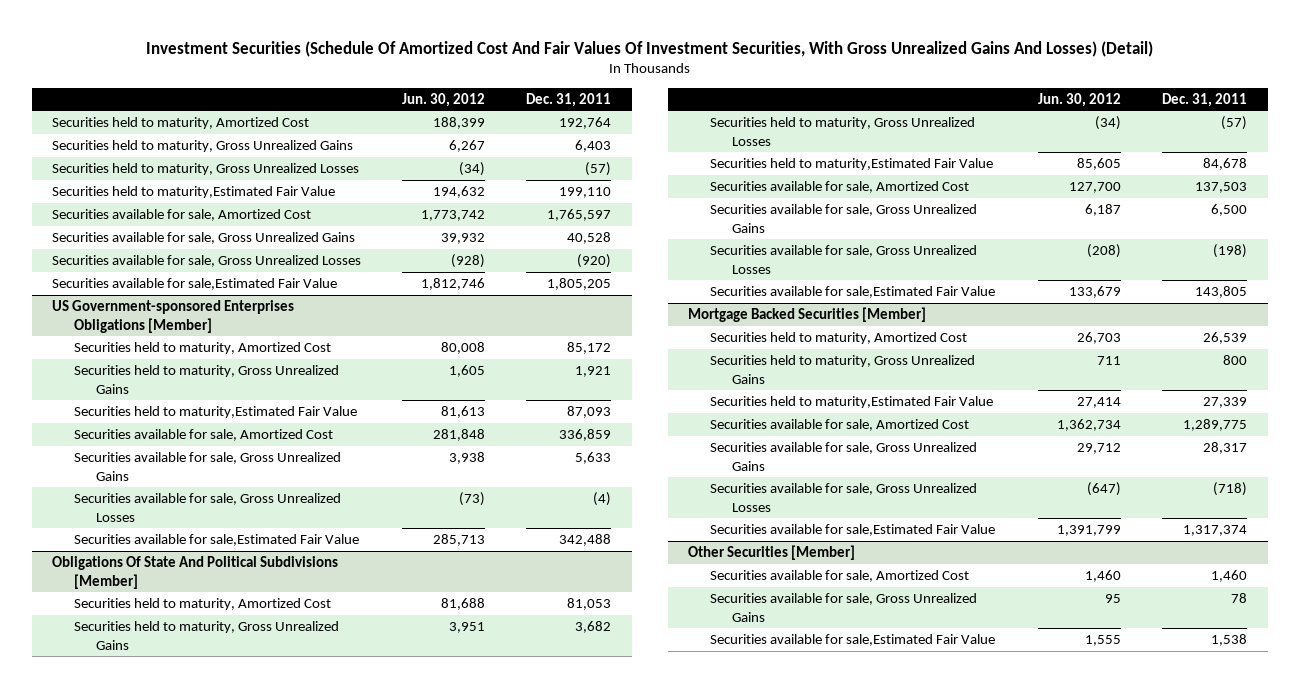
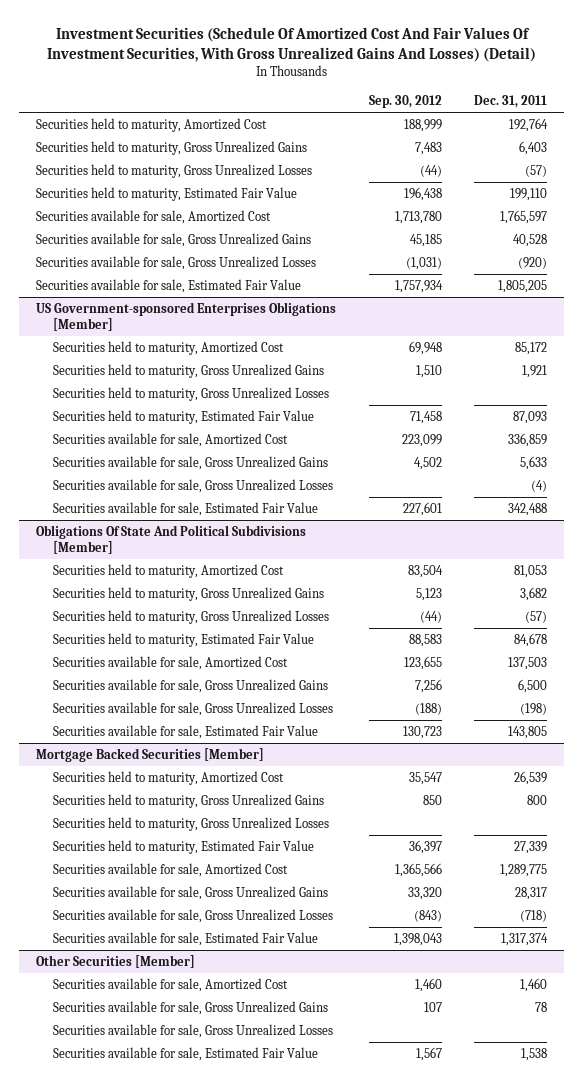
[402,92,486,107] Jun. 30, 2012 -> none
none -> [368,95,442,109] Sep. 30, 2012
[52,185,336,198] Securities held to maturity,Estimated Fair Value -> [35,186,297,201] Securities held to maturity, Estimated Fair Value
[52,277,338,290] Securities available for sale,Estimated Fair Value -> [35,278,301,293] Securities available for sale, Estimated Fair Value
none -> [53,386,330,401] Securities held to maturity, Gross Unrealized Losses
[74,405,358,418] Securities held to maturity,Estimated Fair Value -> [53,409,315,424] Securities held to maturity, Estimated Fair Value
[74,533,360,546] Securities available for sale,Estimated Fair Value -> [53,501,319,516] Securities available for sale, Estimated Fair Value
[710,157,994,170] Securities held to maturity,Estimated Fair Value -> [53,632,315,647] Securities held to maturity, Estimated Fair Value
[710,285,996,298] Securities available for sale,Estimated Fair Value -> [53,724,319,739] Securities available for sale, Estimated Fair Value
none -> [53,816,330,831] Securities held to maturity, Gross Unrealized Losses
[710,395,994,408] Securities held to maturity,Estimated Fair Value -> [53,839,315,854] Securities held to maturity, Estimated Fair Value
[710,523,996,536] Securities available for sale,Estimated Fair Value -> [53,931,319,946] Securities available for sale, Estimated Fair Value
none -> [53,1023,334,1038] Securities available for sale, Gross Unrealized Losses
[710,633,996,646] Securities available for sale,Estimated Fair Value -> [53,1046,319,1061] Securities available for sale, Estimated Fair Value

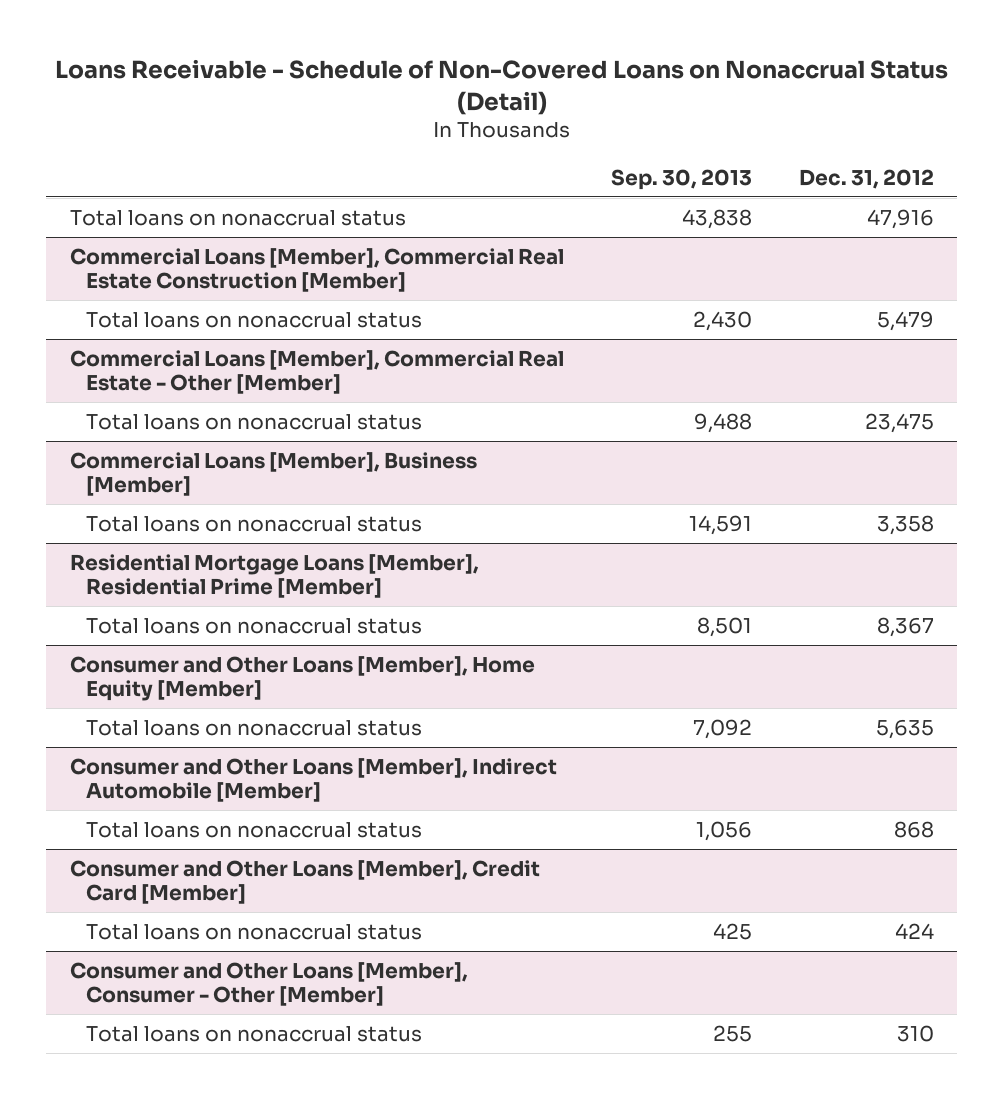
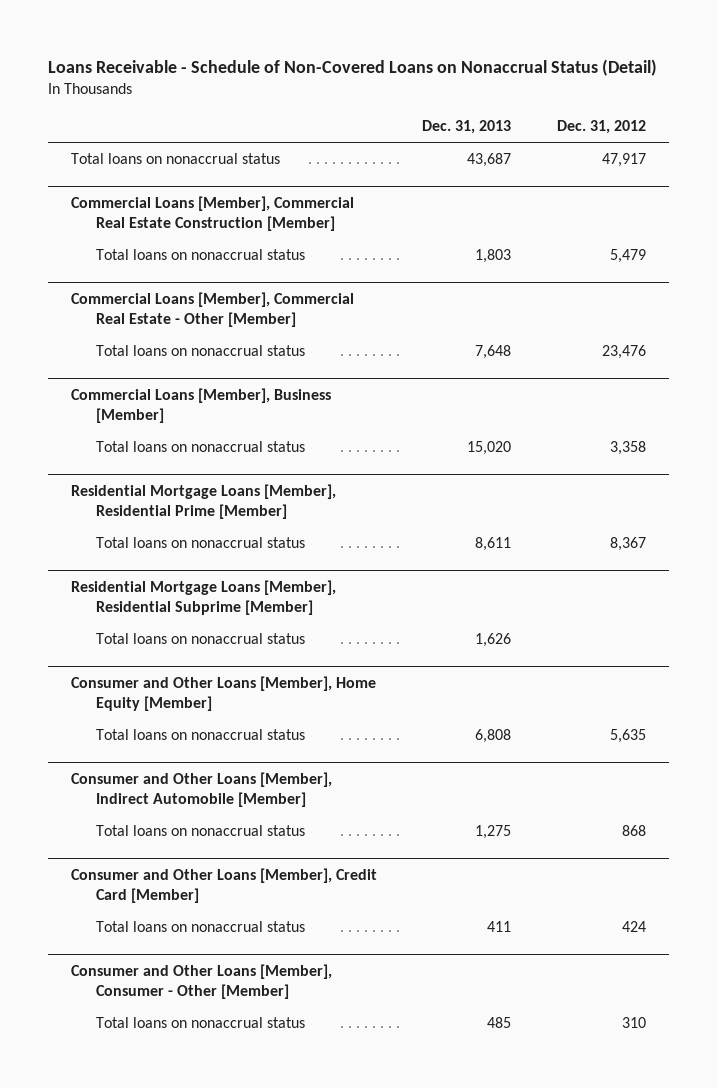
[610,168,752,190] Sep. 30, 2013 -> none
none -> [422,120,512,135] Dec. 31, 2013
[866,208,934,229] 47,916 -> [601,153,646,168] 47,917
[864,412,934,433] 23,475 -> [601,345,646,360] 23,476
none -> [70,579,336,615] Residential Mortgage Loans [Member], Residential Subprime [Member]
none -> [96,633,306,645] Total loans on nonaccrual status

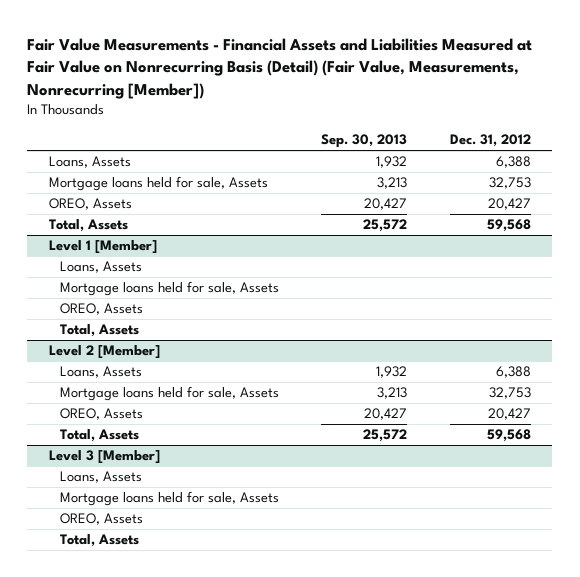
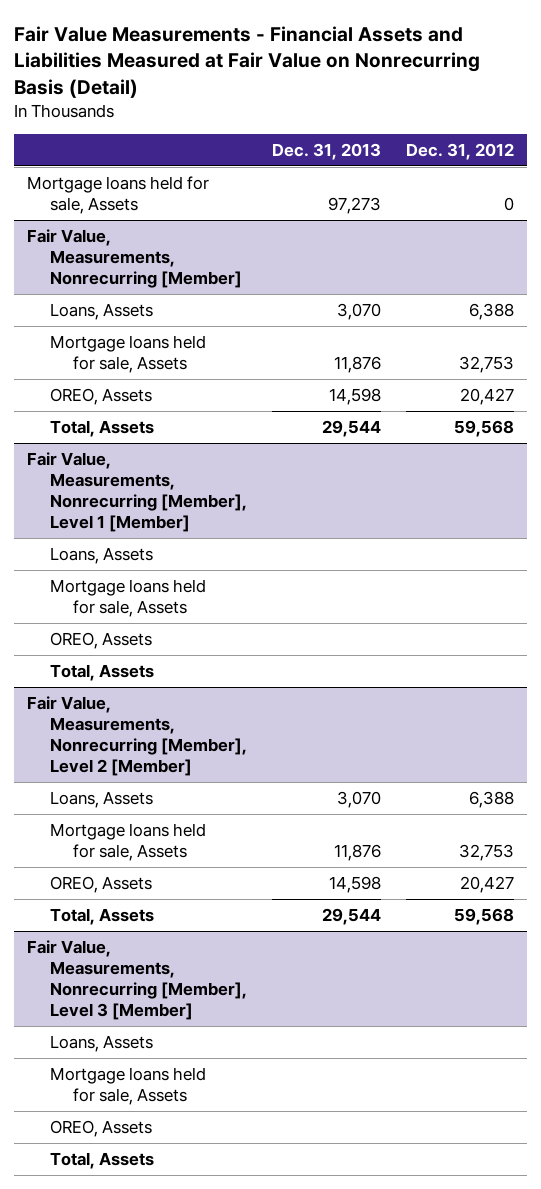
[27,37,533,99] Fair Value Measurements - Financial Assets and Liabilities Measured at Fair Value on Nonrecurring Basis (Detail) (Fair Value, Measurements, Nonrecurring [Member]) -> [14,25,481,98] Fair Value Measurements - Financial Assets and Liabilities Measured at Fair Value on Nonrecurring Basis (Detail)
[321,134,408,149] Sep. 30, 2013 -> none
none -> [272,142,382,160] Dec. 31, 2013
none -> [27,176,210,214] Mortgage loans held for sale, Assets
none -> [27,229,242,288] Fair Value, Measurements, Nonrecurring [Member]
[48,240,157,255] Level 1 [Member] -> none
none -> [27,452,247,532] Fair Value, Measurements, Nonrecurring [Member], Level 1 [Member]
[48,345,160,360] Level 2 [Member] -> none
none -> [27,696,247,776] Fair Value, Measurements, Nonrecurring [Member], Level 2 [Member]
[48,450,160,465] Level 3 [Member] -> none
none -> [27,940,247,1020] Fair Value, Measurements, Nonrecurring [Member], Level 3 [Member]

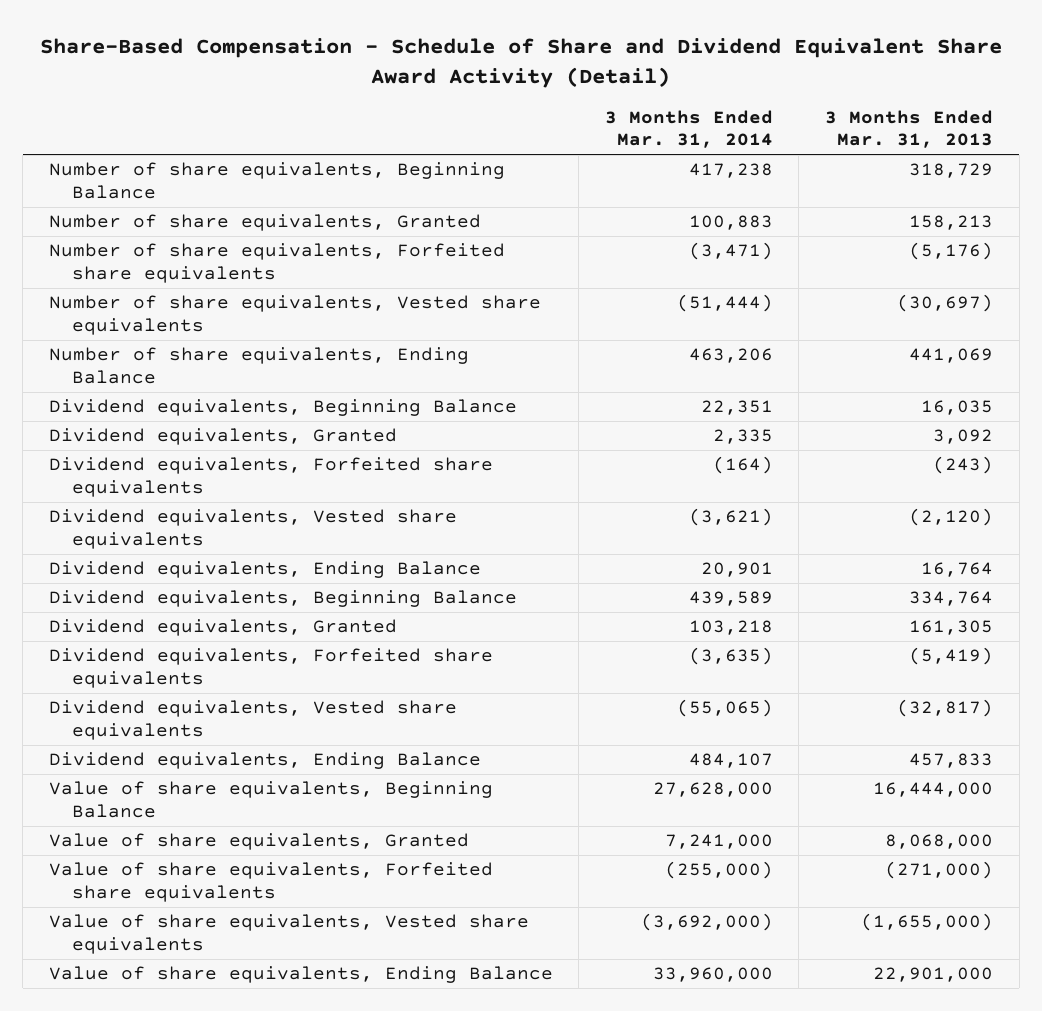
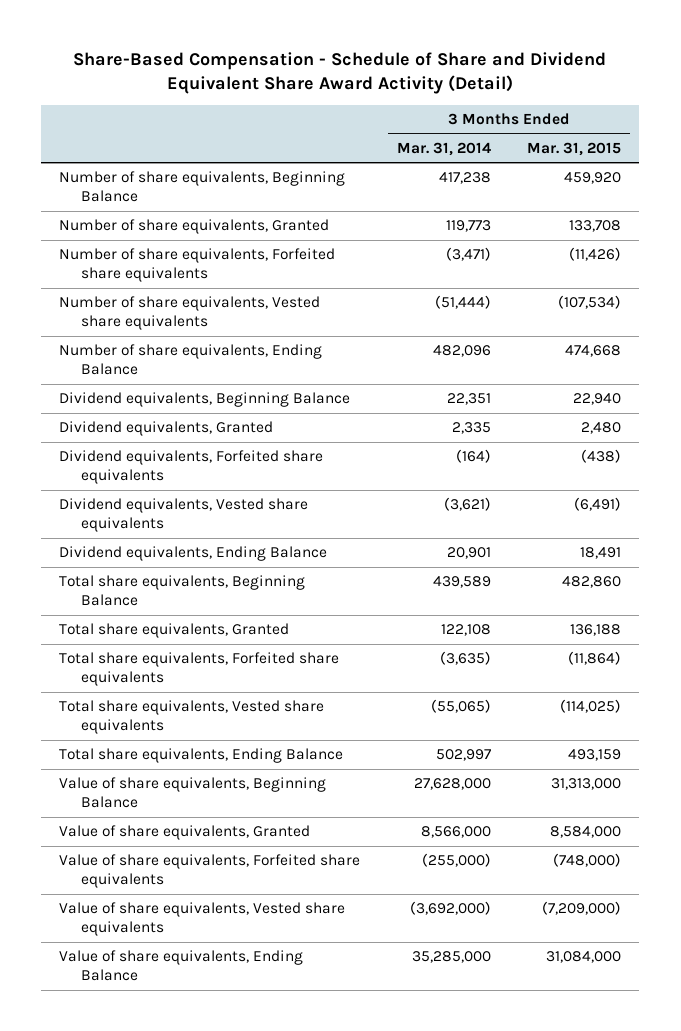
[824,109,993,149] 3 Months Ended Mar. 31, 2013 -> none
none -> [527,141,622,156] Mar. 31, 2015
[688,215,773,231] 100,883 -> [445,220,491,233] 119,773
[688,348,773,364] 463,206 -> [432,345,491,358] 482,096
[48,590,517,608] Dividend equivalents, Beginning Balance -> [59,575,306,607] Total share equivalents, Beginning Balance
[48,619,397,637] Dividend equivalents, Granted -> [59,623,290,639] Total share equivalents, Granted
[688,620,773,636] 103,218 -> [440,624,491,637] 122,108
[48,648,493,688] Dividend equivalents, Forfeited share equivalents -> [59,652,340,687] Total share equivalents, Forfeited share equivalents
[48,700,457,740] Dividend equivalents, Vested share equivalents -> [59,700,325,735] Total share equivalents, Vested share equivalents
[48,752,481,770] Dividend equivalents, Ending Balance -> [59,748,344,764] Total share equivalents, Ending Balance
[688,753,773,769] 484,107 -> [435,749,491,762] 502,997
[664,834,773,850] 7,241,000 -> [420,826,491,839] 8,566,000
[652,967,773,983] 33,960,000 -> [411,951,491,964] 35,285,000

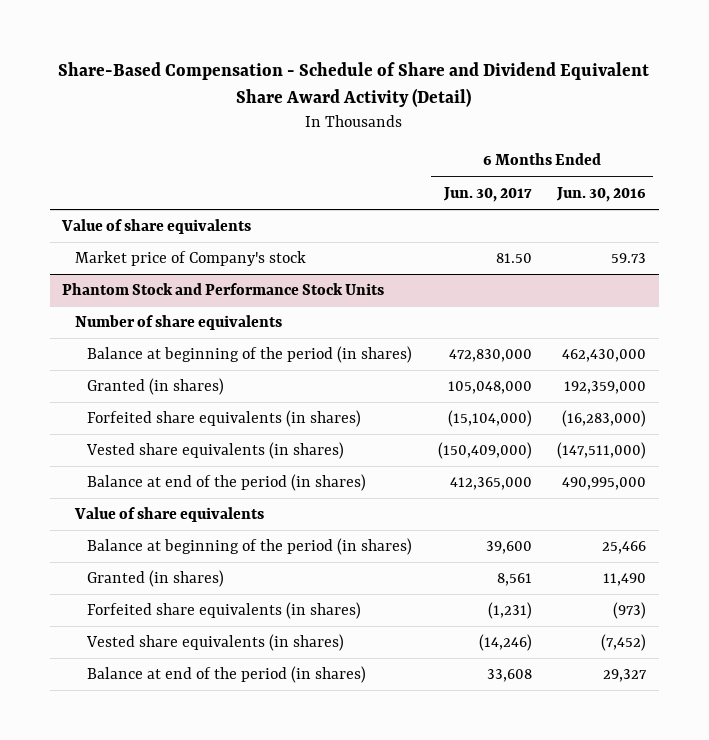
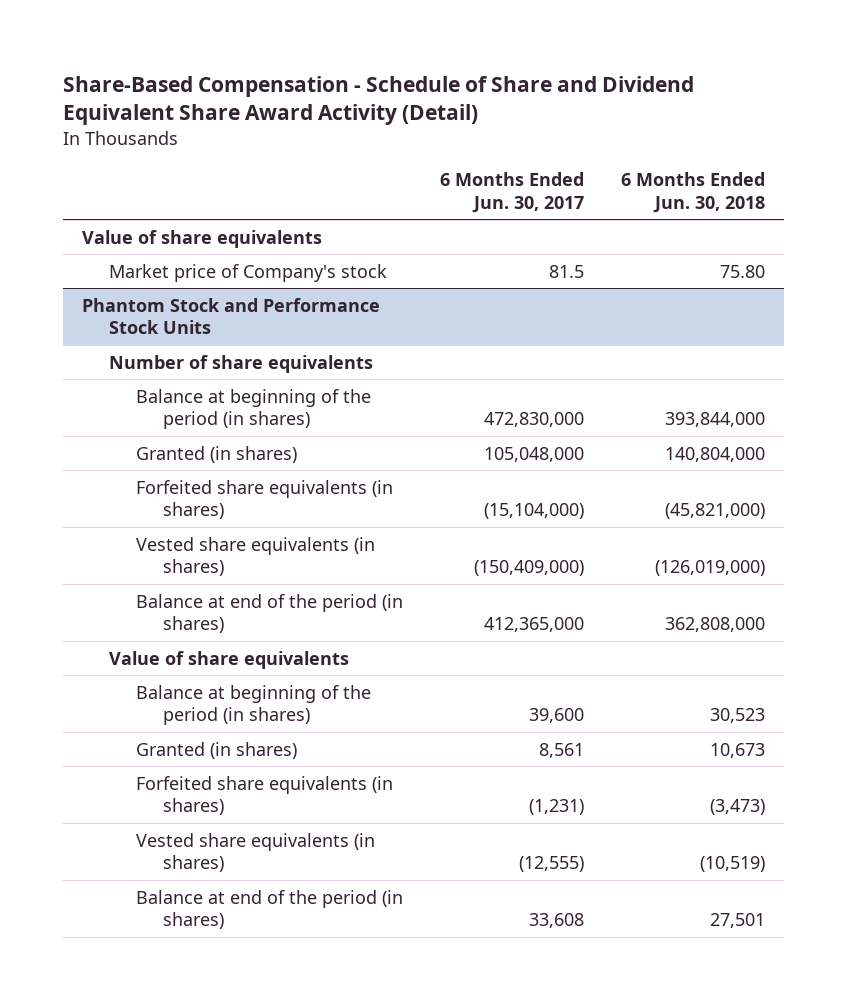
[556,186,647,202] Jun. 30, 2016 -> none
none -> [621,172,766,213] 6 Months Ended Jun. 30, 2018
[495,253,532,264] 81.50 -> [549,264,585,278] 81.5
[478,634,532,652] (14,246) -> [519,856,585,873] (12,555)

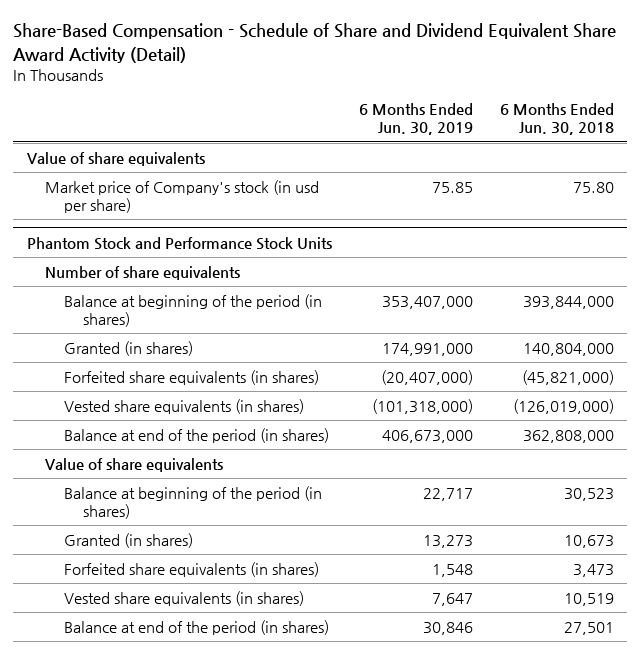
[440,172,585,213] 6 Months Ended Jun. 30, 2017 -> none
none -> [358,103,473,136] 6 Months Ended Jun. 30, 2019
[108,263,387,282] Market price of Company's stock -> [45,179,320,213] Market price of Company's stock (in usd per share)
[710,799,766,816] (3,473) -> [572,563,614,577] 3,473
[700,856,766,873] (10,519) -> [563,592,614,606] 10,519

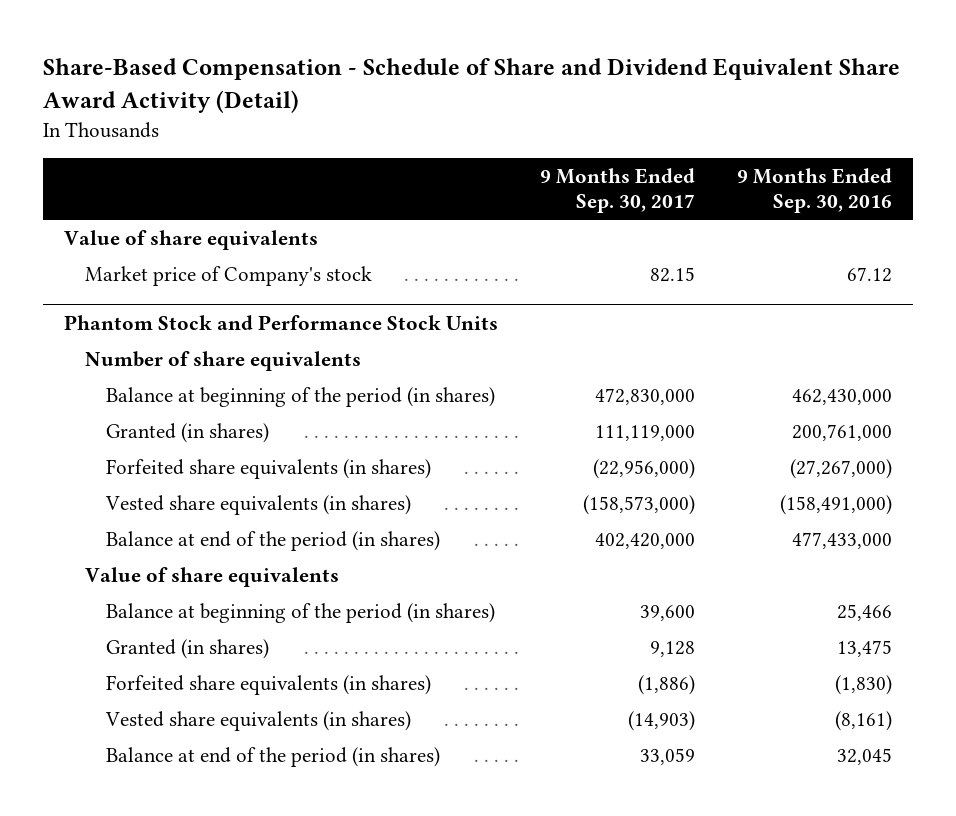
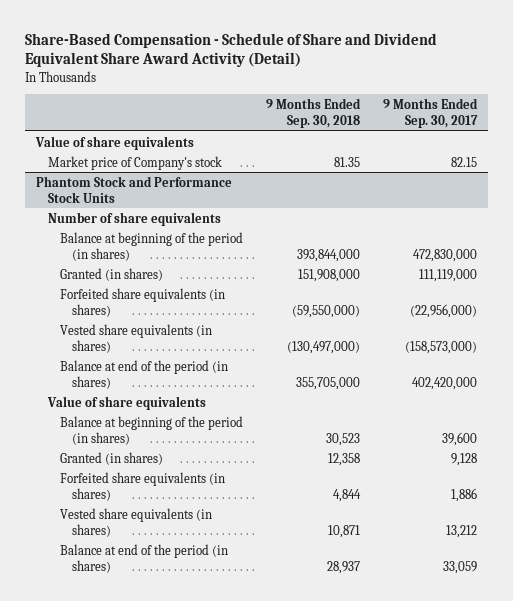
[736,167,892,213] 9 Months Ended Sep. 30, 2016 -> none
none -> [266,97,362,128] 9 Months Ended Sep. 30, 2018
[637,674,695,695] (1,886) -> [450,487,477,502] 1,886
[627,710,695,731] (14,903) -> [445,524,477,538] 13,212

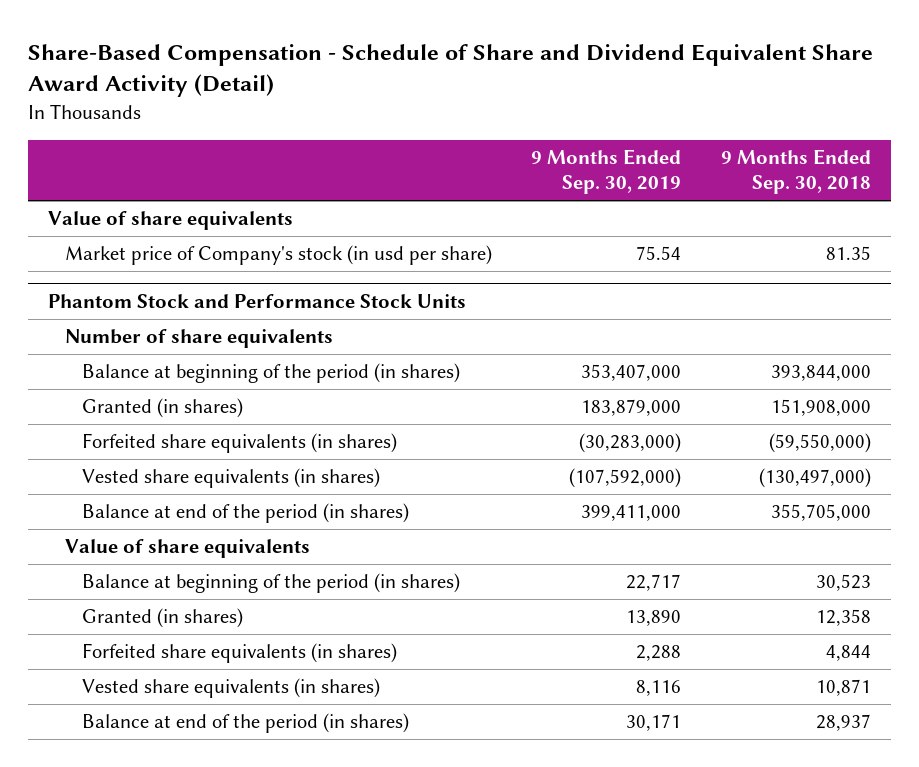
[382,97,478,128] 9 Months Ended Sep. 30, 2017 -> none
none -> [531,148,682,195] 9 Months Ended Sep. 30, 2019
[48,155,223,170] Market price of Company's stock -> [64,245,492,266] Market price of Company's stock (in usd per share)

